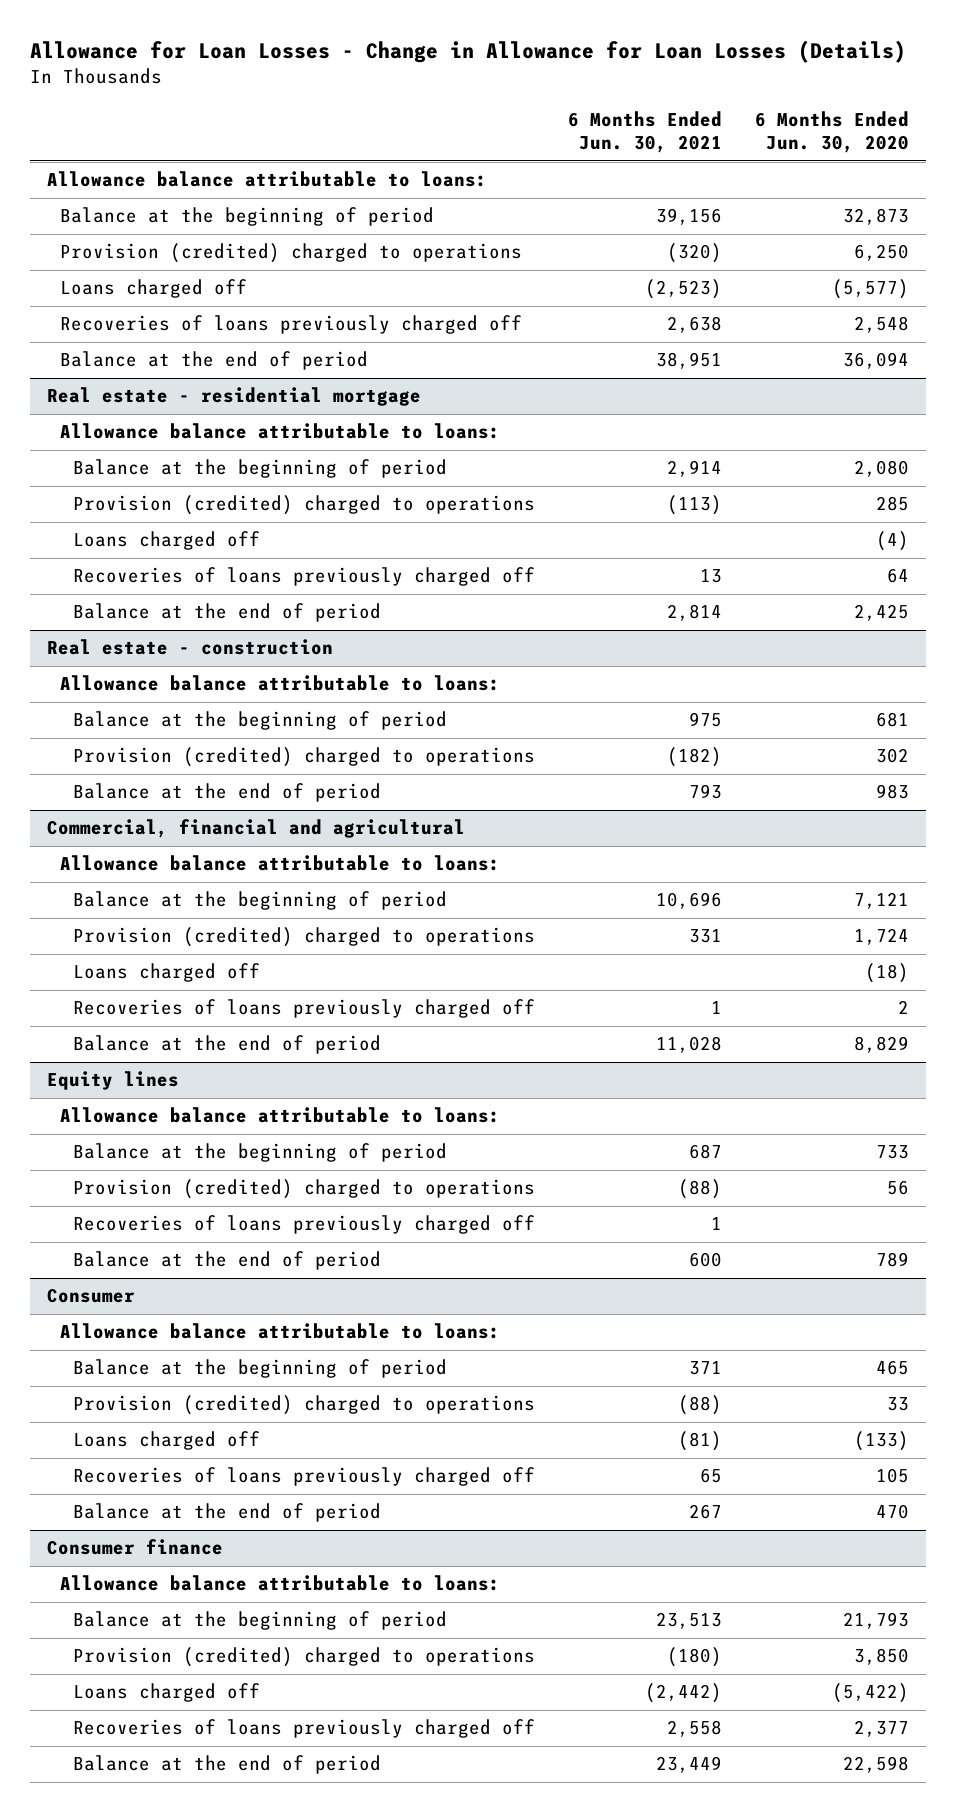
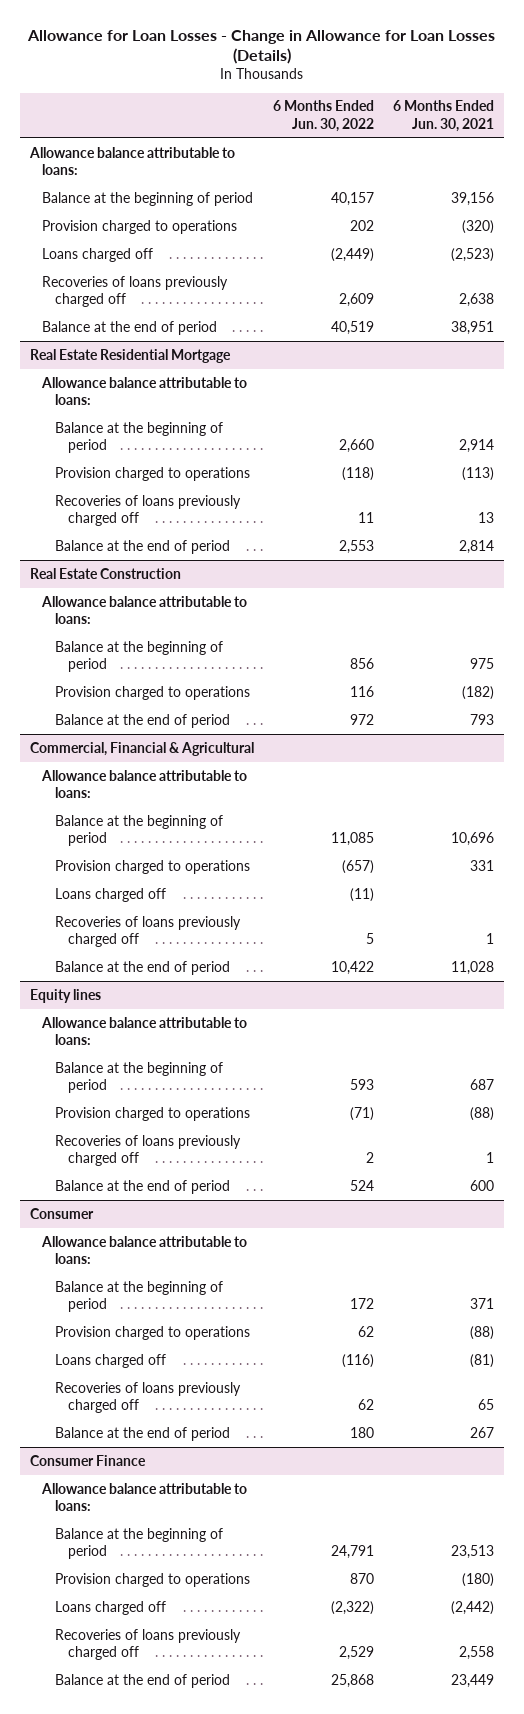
[755,110,910,154] 6 Months Ended Jun. 30, 2020 -> none
none -> [272,100,374,132] 6 Months Ended Jun. 30, 2022
[59,243,522,264] Provision (credited) charged to operations -> [42,219,238,234] Provision charged to operations
[46,387,421,407] Real estate - residential mortgage -> [29,348,231,363] Real Estate Residential Mortgage
[72,531,260,551] Loans charged off -> none
[72,495,535,516] Provision (credited) charged to operations -> [54,466,250,481] Provision charged to operations
[46,639,333,656] Real estate - construction -> [29,567,181,579] Real Estate Construction
[72,747,535,768] Provision (credited) charged to operations -> [54,685,250,700] Provision charged to operations
[46,819,465,839] Commercial, financial and agricultural -> [29,741,254,756] Commercial, Financial & Agricultural
[72,927,535,948] Provision (credited) charged to operations -> [54,859,250,874] Provision charged to operations
[72,1179,535,1200] Provision (credited) charged to operations -> [54,1106,250,1121] Provision charged to operations
[72,1395,535,1416] Provision (credited) charged to operations -> [54,1325,250,1340] Provision charged to operations
[46,1539,223,1556] Consumer finance -> [29,1454,146,1466] Consumer Finance
[72,1647,535,1668] Provision (credited) charged to operations -> [54,1572,250,1587] Provision charged to operations

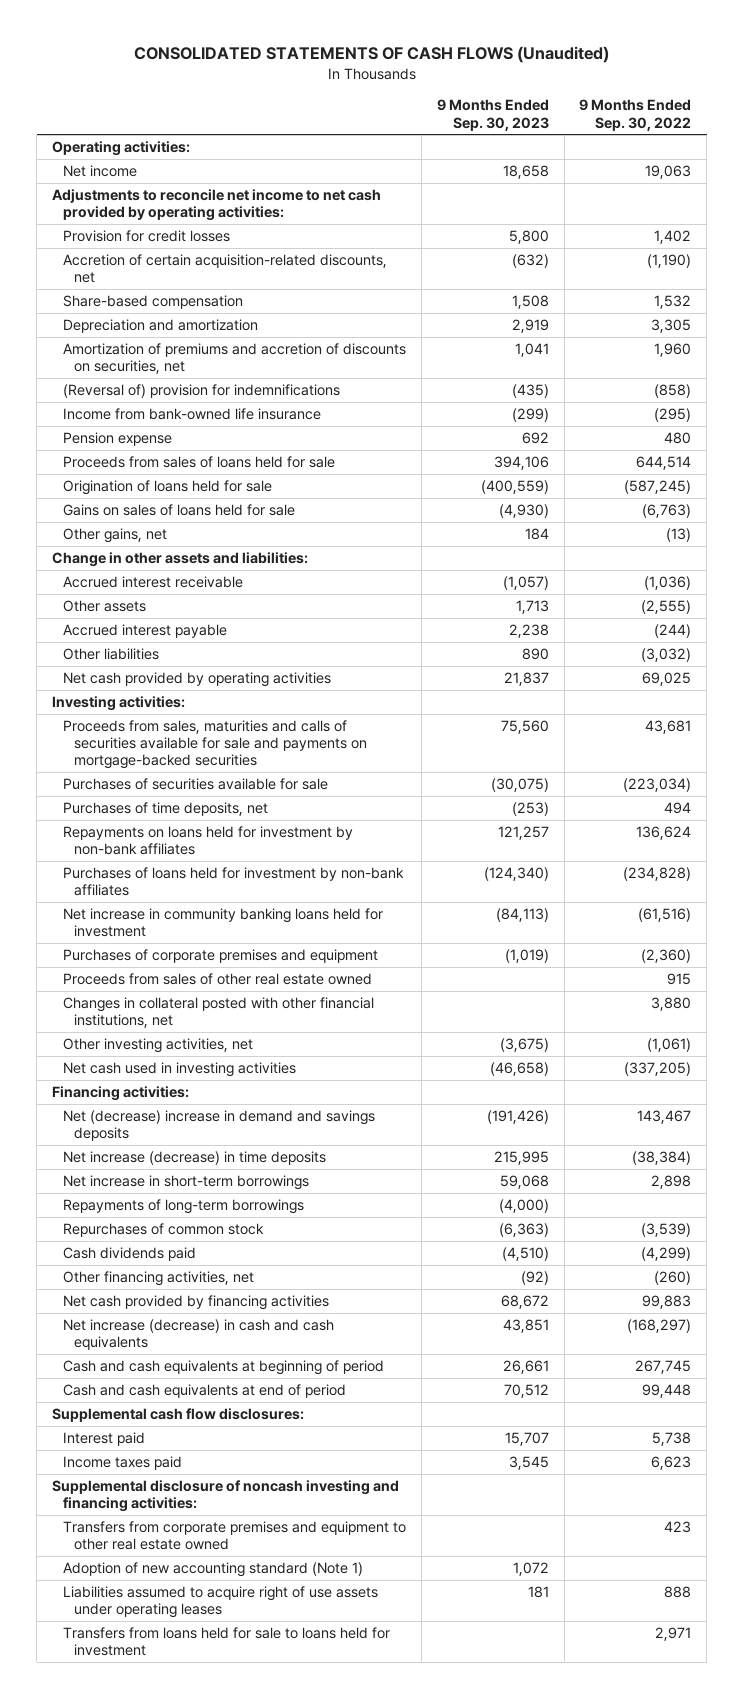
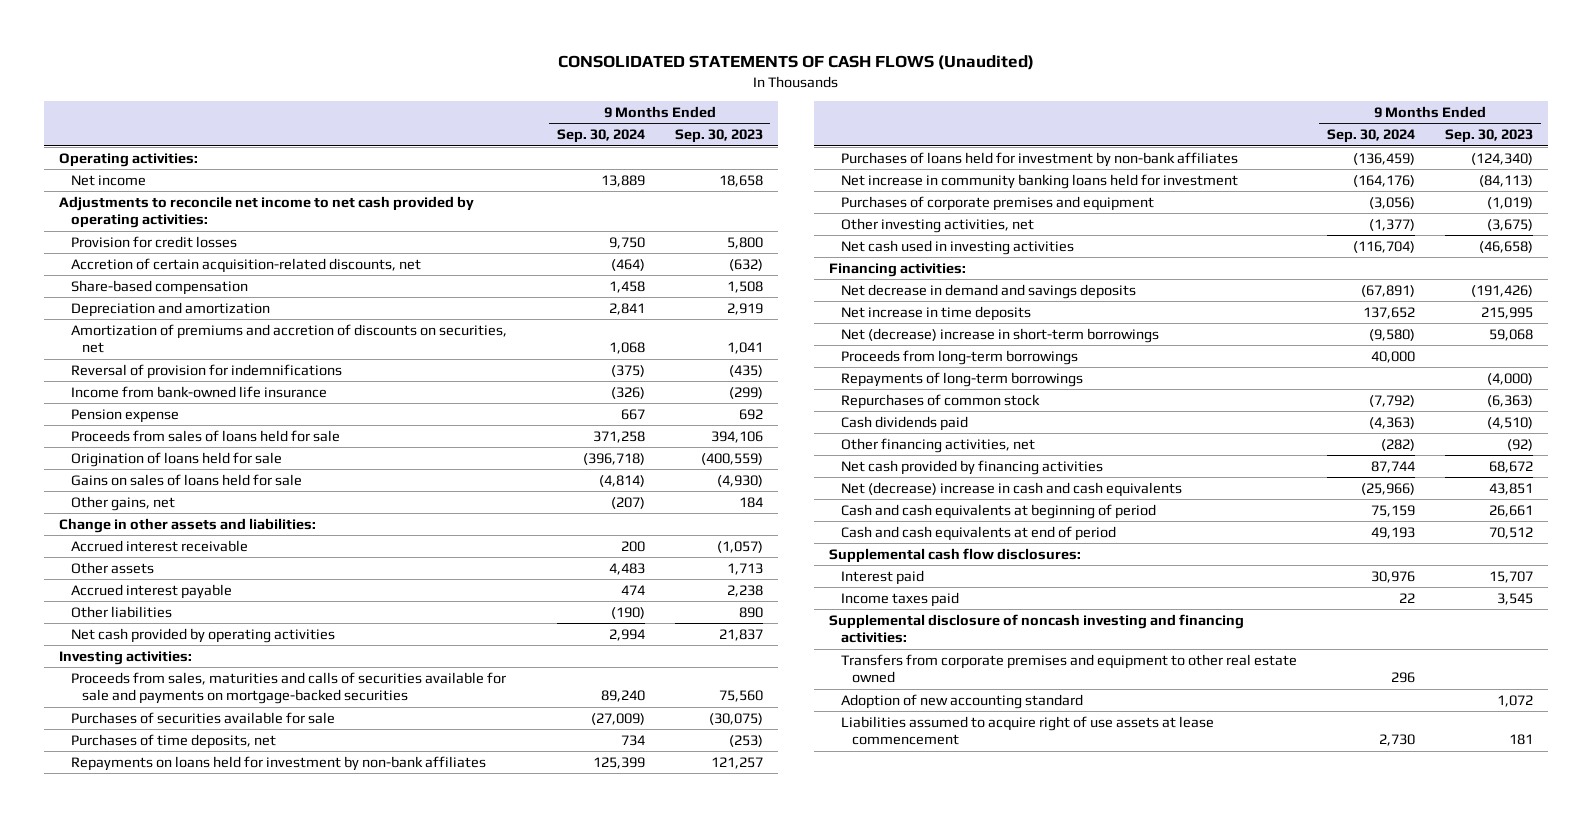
[579,99,692,131] 9 Months Ended Sep. 30, 2022 -> none
none -> [556,129,645,144] Sep. 30, 2024
[63,384,341,399] (Reversal of) provision for indemnifications -> [70,363,342,379] Reversal of provision for indemnifications
[63,973,373,986] Proceeds from sales of other real estate owned -> none
[63,997,375,1029] Changes in collateral posted with other financial institutions, net -> none
[63,1110,376,1142] Net (decrease) increase in demand and savings deposits -> [840,283,1136,299] Net decrease in demand and savings deposits
[63,1151,327,1166] Net increase (decrease) in time deposits -> [840,305,1031,321] Net increase in time deposits
[63,1175,310,1191] Net increase in short-term borrowings -> [840,327,1159,343] Net (decrease) increase in short-term borrowings
none -> [840,349,1078,365] Proceeds from long-term borrowings
[63,1319,335,1351] Net increase (decrease) in cash and cash equivalents -> [840,481,1182,497] Net (decrease) increase in cash and cash equivalents
[63,1627,391,1657] Transfers from loans held for sale to loans held for investment -> none
[63,1562,364,1578] Adoption of new accounting standard (Note 1) -> [840,693,1083,709] Adoption of new accounting standard
[63,1586,379,1619] Liabilities assumed to acquire right of use assets under operating leases -> [840,715,1214,746] Liabilities assumed to acquire right of use assets at lease commencement

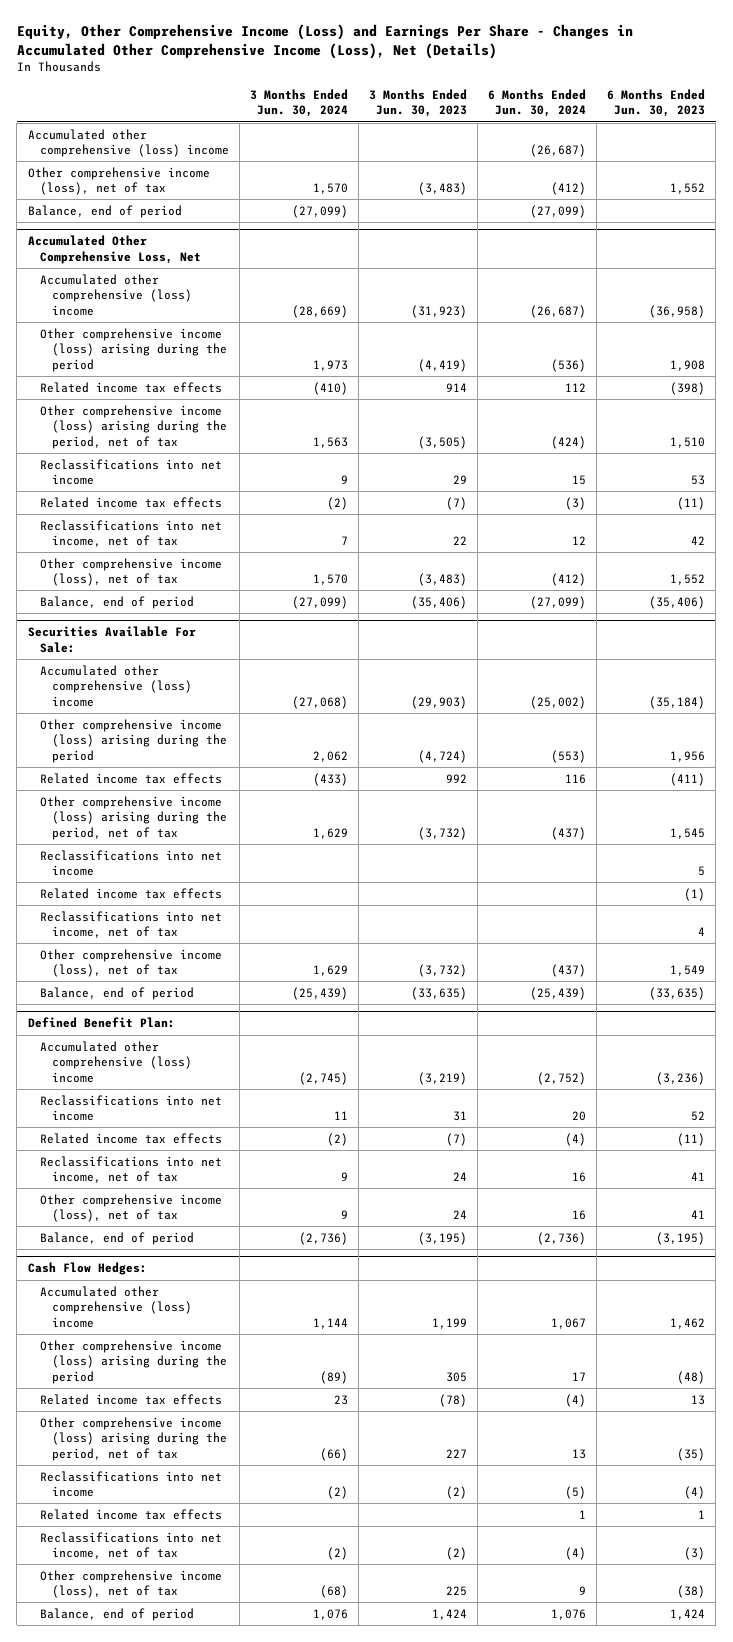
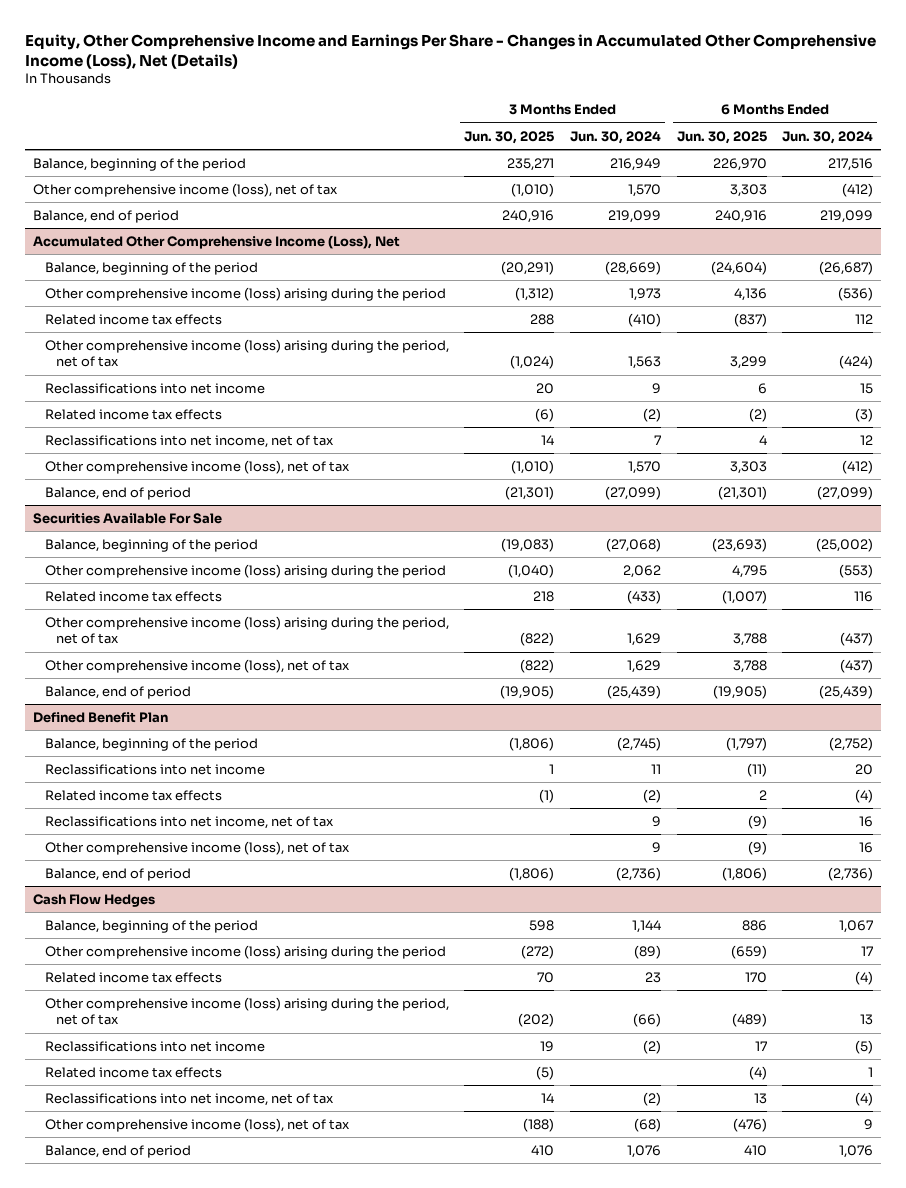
[16,23,633,59] Equity, Other Comprehensive Income (Loss) and Earnings Per Share - Changes in Accumulated Other Comprehensive Income (Loss), Net (Details) -> [25,33,877,69] Equity, Other Comprehensive Income and Earnings Per Share - Changes in Accumulated Other Comprehensive Income (Loss), Net (Details)
[368,88,467,118] 3 Months Ended Jun. 30, 2023 -> none
[607,88,706,118] 6 Months Ended Jun. 30, 2023 -> none
none -> [464,130,555,144] Jun. 30, 2025
none -> [676,130,767,144] Jun. 30, 2025
[27,128,229,158] Accumulated other comprehensive (loss) income -> none
none -> [33,157,247,171] Balance, beginning of the period
[291,204,348,218] (27,099) -> [607,209,661,223] 219,099
[530,204,587,218] (27,099) -> [820,209,874,223] 219,099
[27,235,201,264] Accumulated Other Comprehensive Loss, Net -> [33,234,401,249] Accumulated Other Comprehensive Income (Loss), Net
[39,273,192,316] Accumulated other comprehensive (loss) income -> [44,261,258,275] Balance, beginning of the period
[27,626,196,653] Securities Available For Sale: -> [33,512,223,524] Securities Available For Sale
[39,664,192,707] Accumulated other comprehensive (loss) income -> [44,538,258,552] Balance, beginning of the period
[39,849,222,877] Reclassifications into net income -> none
[39,887,222,899] Related income tax effects -> none
[39,910,222,939] Reclassifications into net income, net of tax -> none
[27,1017,175,1029] Defined Benefit Plan: -> [33,711,169,723] Defined Benefit Plan
[39,1040,192,1083] Accumulated other comprehensive (loss) income -> [44,737,258,751] Balance, beginning of the period
[27,1262,147,1276] Cash Flow Hedges: -> [33,893,156,907] Cash Flow Hedges
[39,1285,192,1328] Accumulated other comprehensive (loss) income -> [44,919,258,933] Balance, beginning of the period

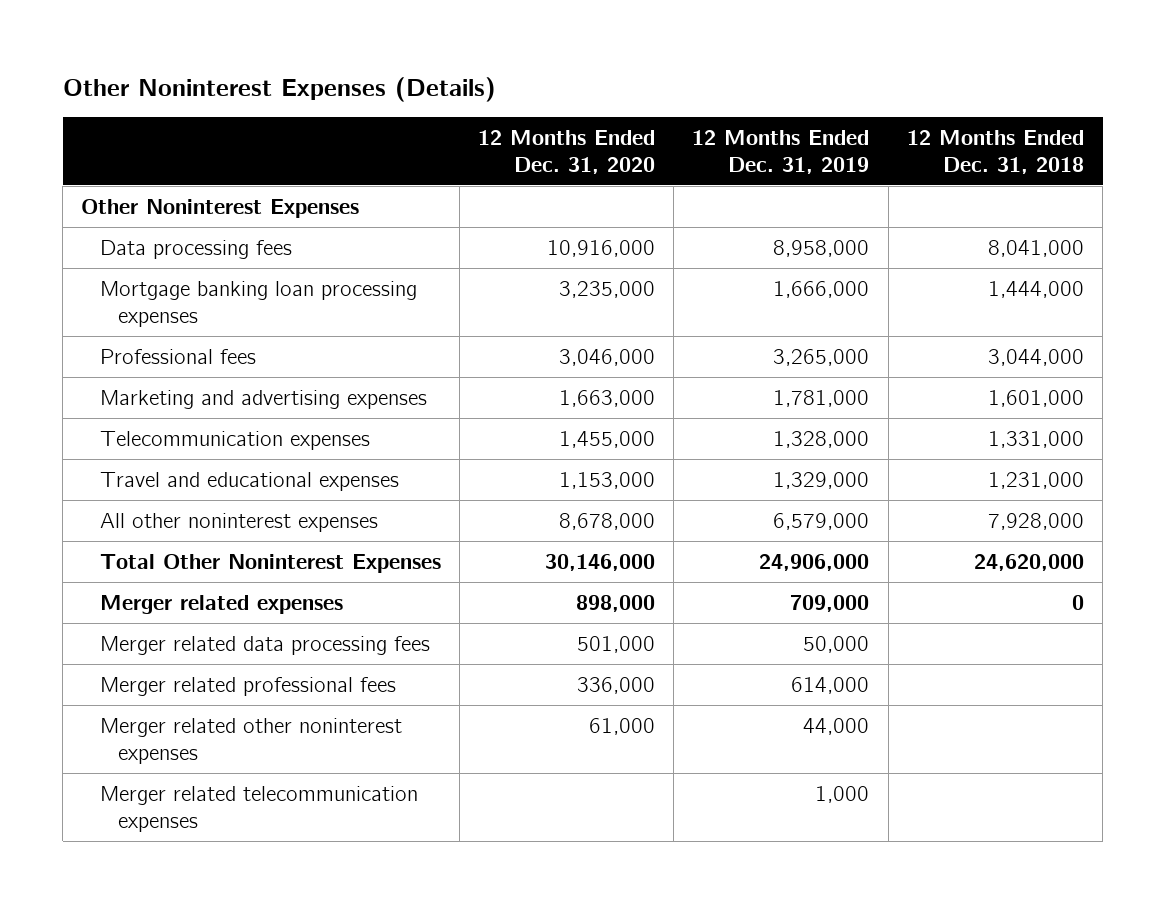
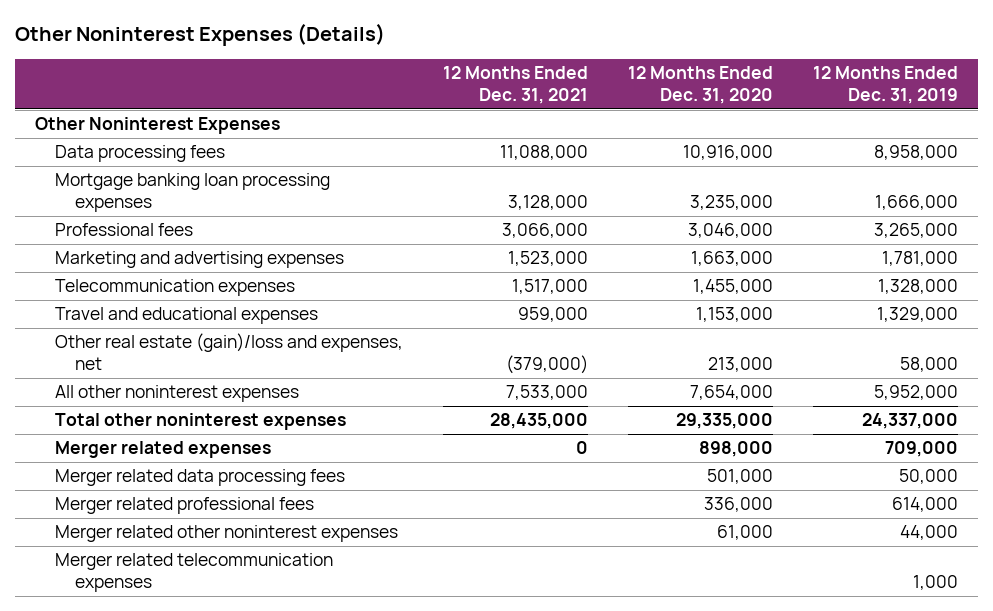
[906,129,1084,174] 12 Months Ended Dec. 31, 2018 -> none
none -> [442,66,588,104] 12 Months Ended Dec. 31, 2021
none -> [54,333,403,371] Other real estate (gain)/loss and expenses, net
[558,512,655,530] 8,678,000 -> [689,385,773,401] 7,654,000
[773,512,870,530] 6,579,000 -> [874,385,959,401] 5,952,000
[99,553,441,573] Total Other Noninterest Expenses -> [54,413,346,431] Total other noninterest expenses
[544,553,655,571] 30,146,000 -> [675,413,773,430] 29,335,000
[759,553,870,571] 24,906,000 -> [862,413,959,430] 24,337,000

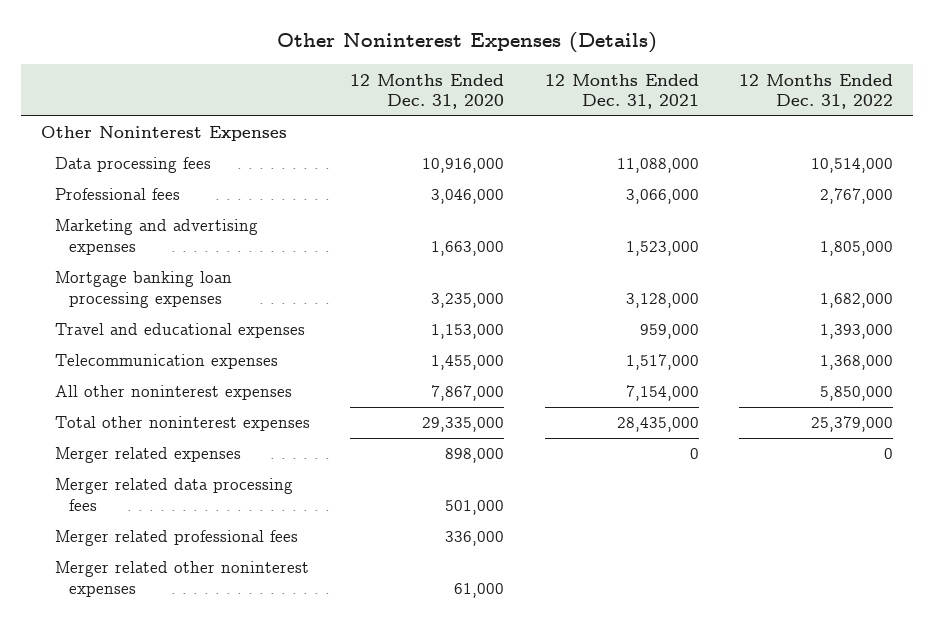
[813,66,959,104] 12 Months Ended Dec. 31, 2019 -> none
none -> [739,73,894,110] 12 Months Ended Dec. 31, 2022
[54,173,330,213] Mortgage banking loan processing expenses -> [54,271,232,308] Mortgage banking loan processing expenses
[54,333,403,371] Other real estate (gain)/loss and expenses, net -> none
[54,279,295,297] Telecommunication expenses -> [54,354,278,370] Telecommunication expenses
[505,385,588,401] 7,533,000 -> [625,385,699,402] 7,154,000
[689,385,773,401] 7,654,000 -> [431,385,505,402] 7,867,000
[54,553,333,593] Merger related telecommunication expenses -> none

